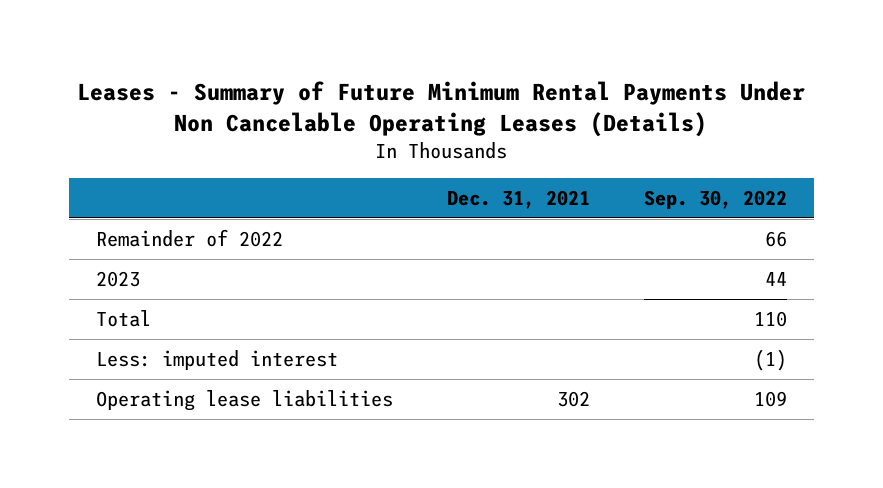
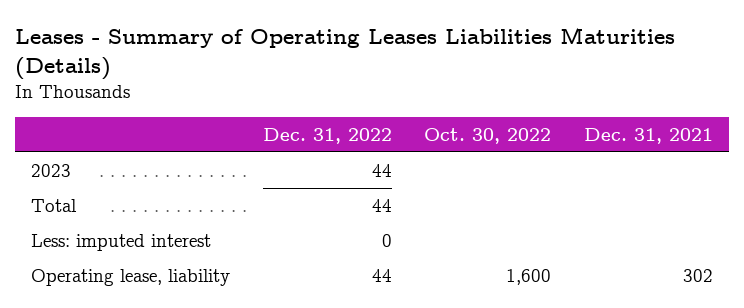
[77,80,806,137] Leases - Summary of Future Minimum Rental Payments Under Non Cancelable Operating Leases (Details) -> [15,27,676,81] Leases - Summary of Operating Leases Liabilities Maturities (Details)
[644,189,788,209] Sep. 30, 2022 -> none
none -> [262,127,392,144] Dec. 31, 2022
none -> [424,127,552,144] Oct. 30, 2022
[95,228,283,247] Remainder of 2022 -> none
[95,389,393,411] Operating lease liabilities -> [31,268,231,286] Operating lease, liability

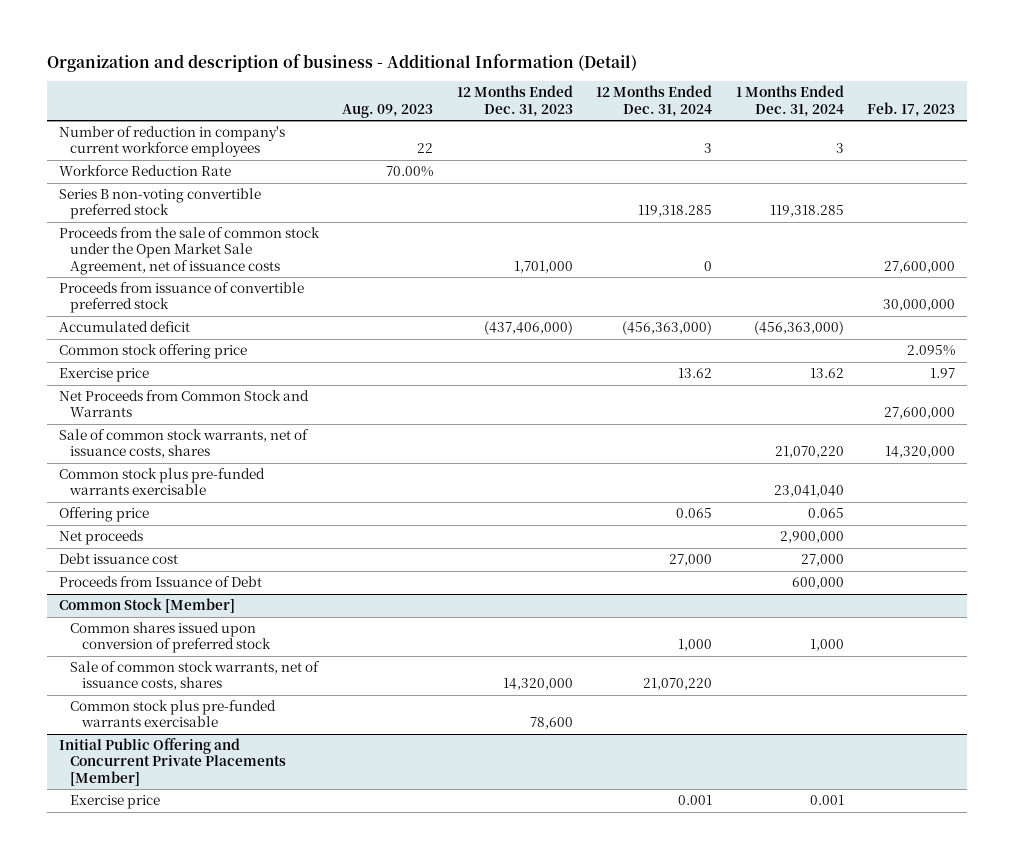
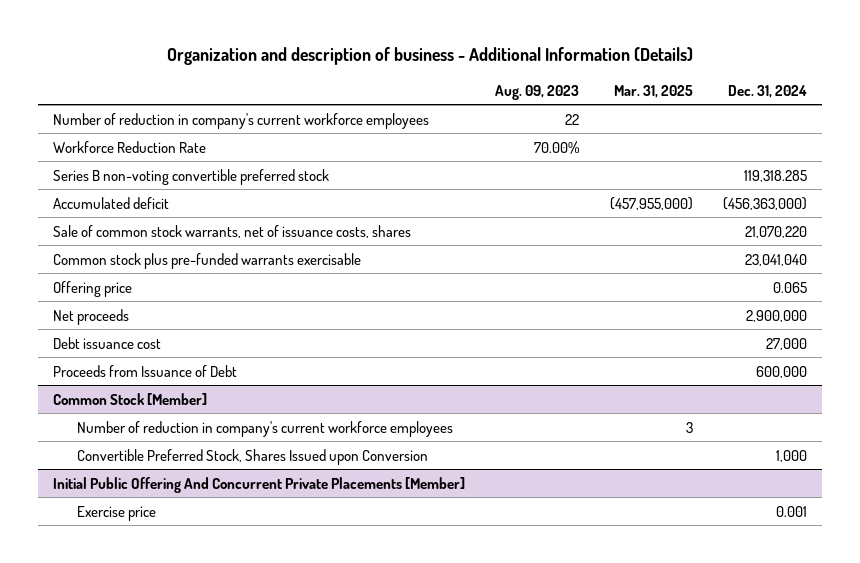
[46,53,637,72] Organization and description of business - Additional Information (Detail) -> [167,47,694,66] Organization and description of business - Additional Information (Details)
[456,85,573,117] 12 Months Ended Dec. 31, 2023 -> none
[596,85,713,117] 12 Months Ended Dec. 31, 2024 -> none
[735,85,844,117] 1 Months Ended Dec. 31, 2024 -> none
[867,101,956,117] Feb. 17, 2023 -> none
none -> [613,84,693,98] Mar. 31, 2025
none -> [728,84,808,98] Dec. 31, 2024
[58,227,320,275] Proceeds from the sale of common stock under the Open Market Sale Agreement, net of issuance costs -> none
[58,282,304,314] Proceeds from issuance of convertible preferred stock -> none
[58,344,247,360] Common stock offering price -> none
[58,368,149,383] Exercise price -> none
[58,390,309,418] Net Proceeds from Common Stock and Warrants -> none
[70,661,321,691] Sale of common stock warrants, net of issuance costs, shares -> none
[70,700,277,728] Common stock plus pre-funded warrants exercisable -> none
none -> [76,420,453,437] Number of reduction in company's current workforce employees
[70,622,272,654] Common shares issued upon conversion of preferred stock -> [76,448,428,465] Convertible Preferred Stock, Shares Issued upon Conversion
[58,738,287,786] Initial Public Offering and Concurrent Private Placements [Member] -> [53,476,466,493] Initial Public Offering And Concurrent Private Placements [Member]

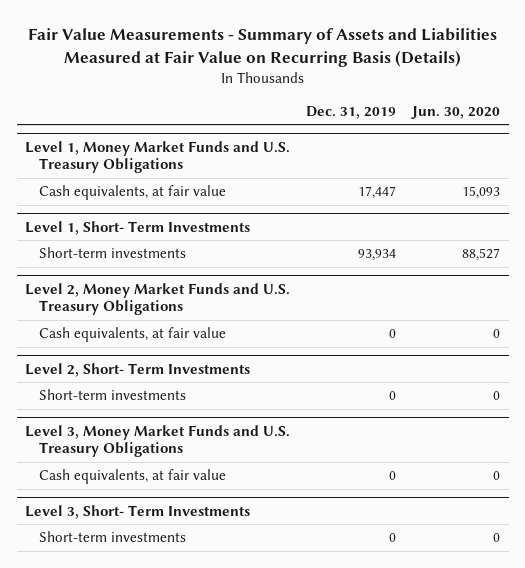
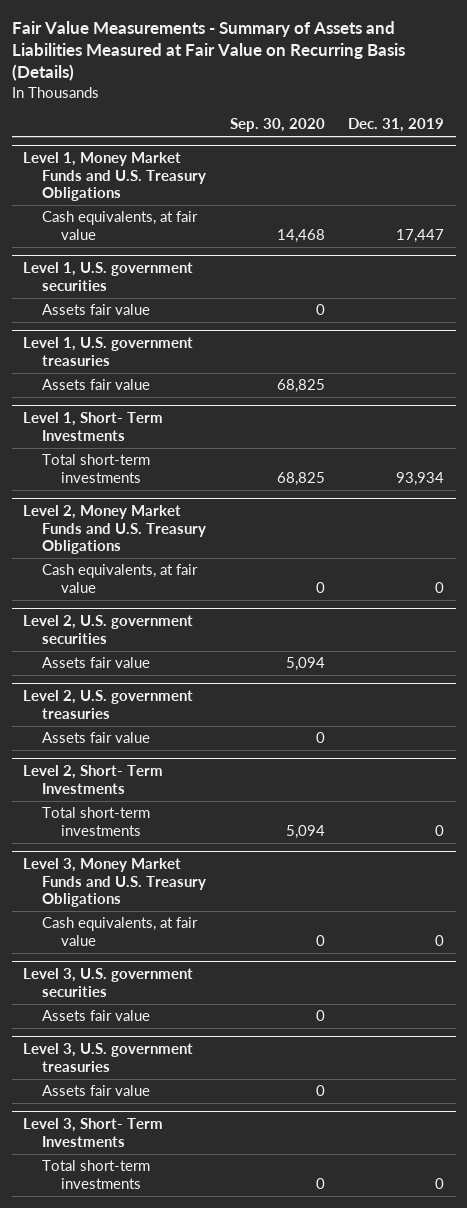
[411,105,501,119] Jun. 30, 2020 -> none
none -> [229,118,325,133] Sep. 30, 2020
none -> [23,262,194,291] Level 1, U.S. government securities
none -> [42,304,151,316] Assets fair value
none -> [23,337,194,366] Level 1, U.S. government treasuries
none -> [42,379,151,391] Assets fair value
[38,247,186,259] Short-term investments -> [42,454,151,483] Total short-term investments
none -> [23,615,194,644] Level 2, U.S. government securities
none -> [42,657,151,669] Assets fair value
none -> [23,690,194,719] Level 2, U.S. government treasuries
none -> [42,732,151,744] Assets fair value
[38,389,186,401] Short-term investments -> [42,807,151,836] Total short-term investments
none -> [23,968,194,997] Level 3, U.S. government securities
none -> [42,1010,151,1022] Assets fair value
none -> [23,1043,194,1072] Level 3, U.S. government treasuries
none -> [42,1085,151,1097] Assets fair value
[38,531,186,543] Short-term investments -> [42,1160,151,1189] Total short-term investments

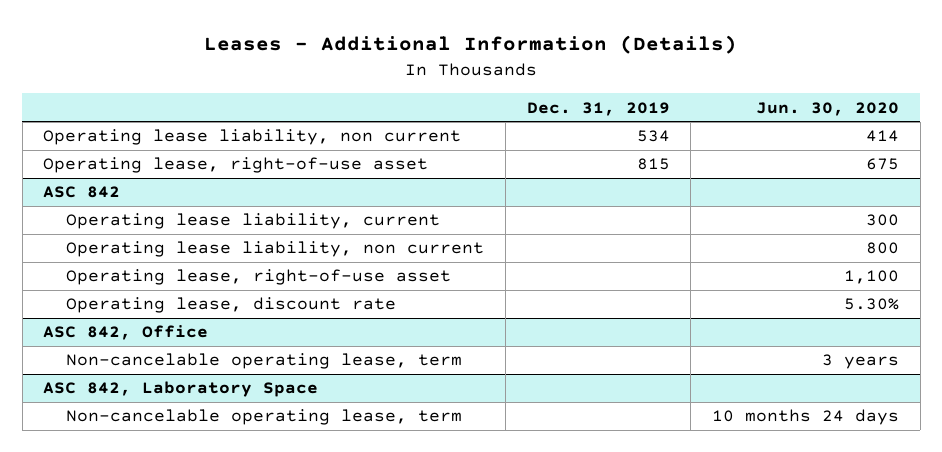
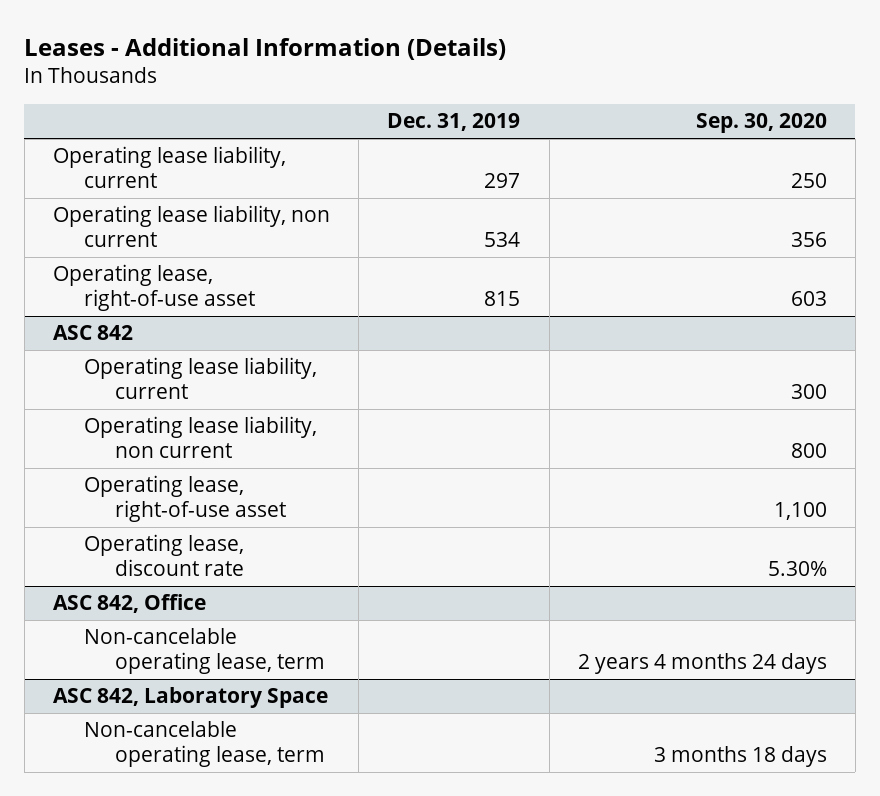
[755,101,899,116] Jun. 30, 2020 -> none
none -> [695,113,827,134] Sep. 30, 2020
none -> [53,146,287,189] Operating lease liability, current

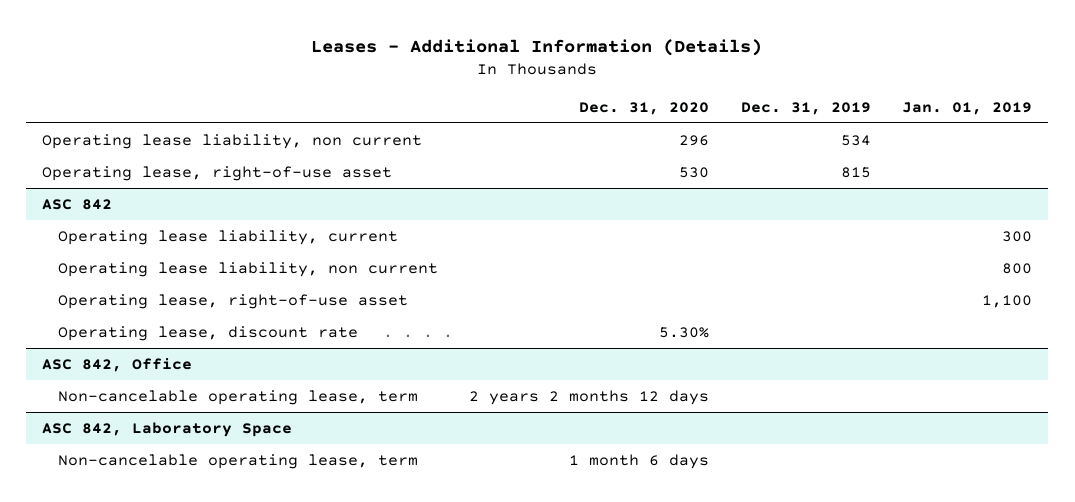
[695,113,827,134] Sep. 30, 2020 -> none
none -> [579,101,710,115] Dec. 31, 2020
none -> [902,101,1033,115] Jan. 01, 2019
[53,146,287,189] Operating lease liability, current -> none

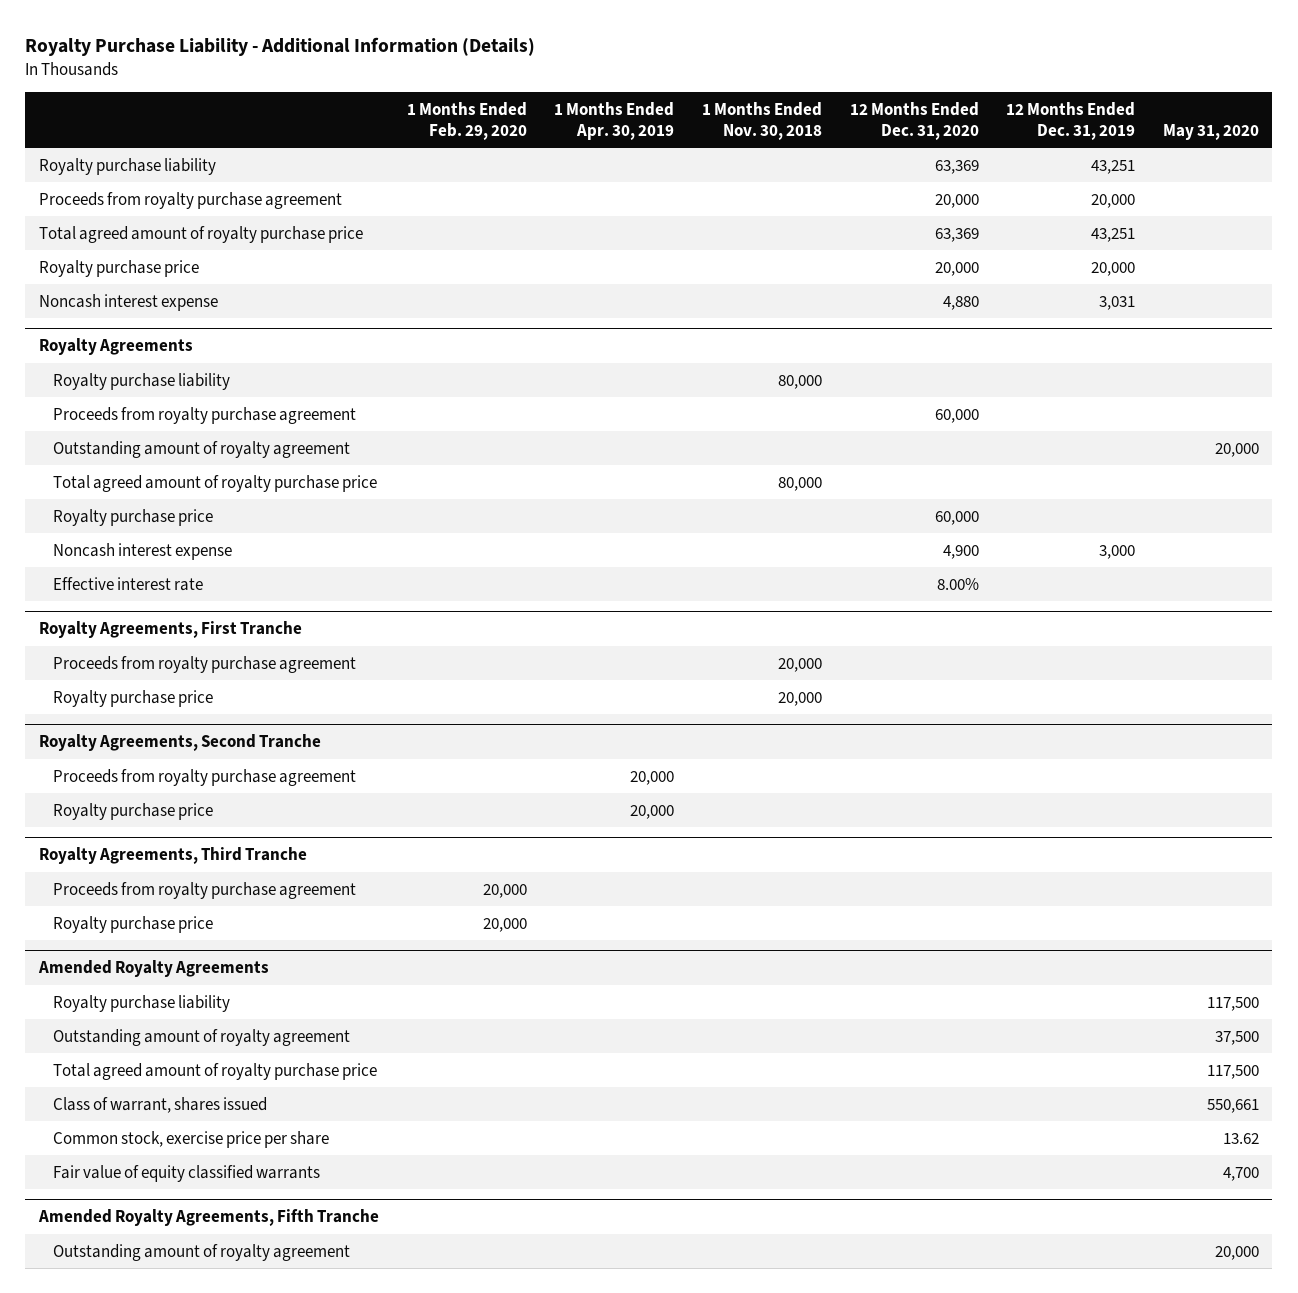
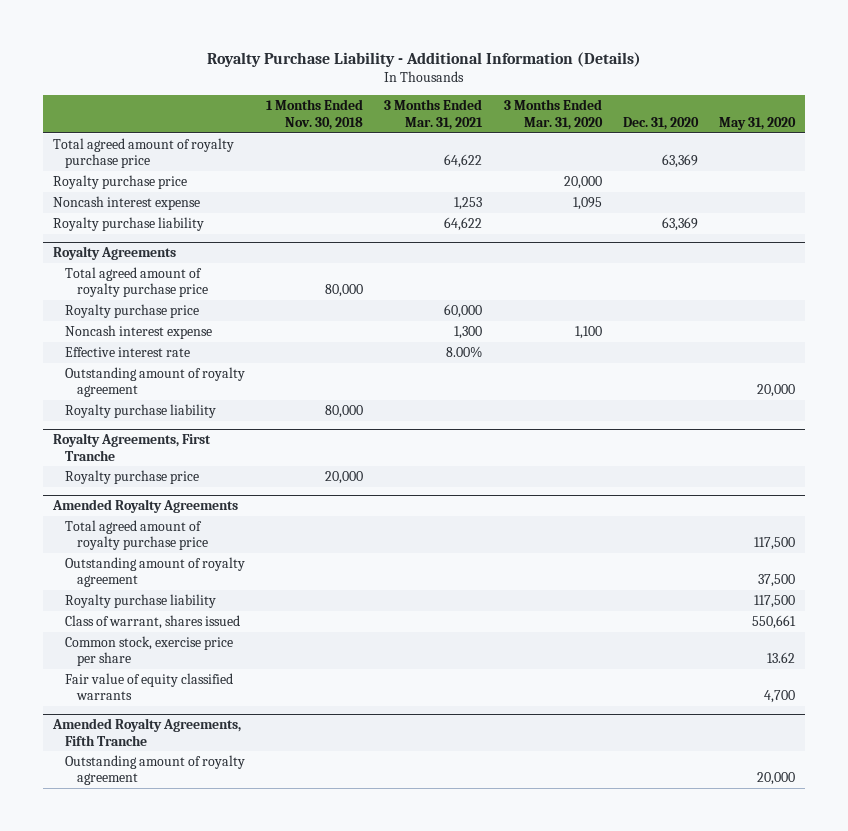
[406,101,527,140] 1 Months Ended Feb. 29, 2020 -> none
[554,101,675,140] 1 Months Ended Apr. 30, 2019 -> none
[849,101,979,140] 12 Months Ended Dec. 31, 2020 -> none
[1006,101,1136,140] 12 Months Ended Dec. 31, 2019 -> none
none -> [384,99,484,130] 3 Months Ended Mar. 31, 2021
none -> [503,99,603,130] 3 Months Ended Mar. 31, 2020
none -> [622,116,699,130] Dec. 31, 2020
[39,191,343,209] Proceeds from royalty purchase agreement -> none
[39,157,217,175] Royalty purchase liability -> [53,216,205,231] Royalty purchase liability
[52,406,356,424] Proceeds from royalty purchase agreement -> none
[52,440,350,458] Outstanding amount of royalty agreement -> [65,366,246,398] Outstanding amount of royalty agreement
[52,372,230,390] Royalty purchase liability -> [65,403,217,418] Royalty purchase liability
[52,655,356,673] Proceeds from royalty purchase agreement -> none
[39,734,322,752] Royalty Agreements, Second Tranche -> none
[52,768,356,786] Proceeds from royalty purchase agreement -> none
[52,802,213,820] Royalty purchase price -> none
[39,847,308,865] Royalty Agreements, Third Tranche -> none
[52,881,356,899] Proceeds from royalty purchase agreement -> none
[52,915,213,933] Royalty purchase price -> none
[52,1028,350,1046] Outstanding amount of royalty agreement -> [65,556,246,588] Outstanding amount of royalty agreement
[52,994,230,1012] Royalty purchase liability -> [65,593,217,608] Royalty purchase liability

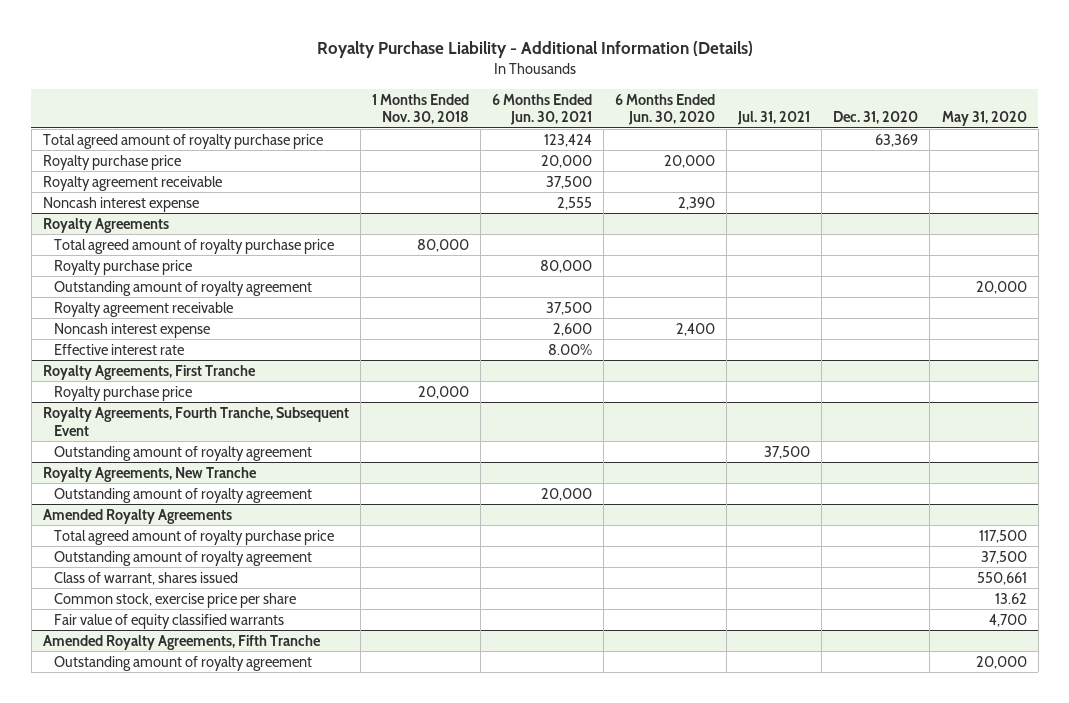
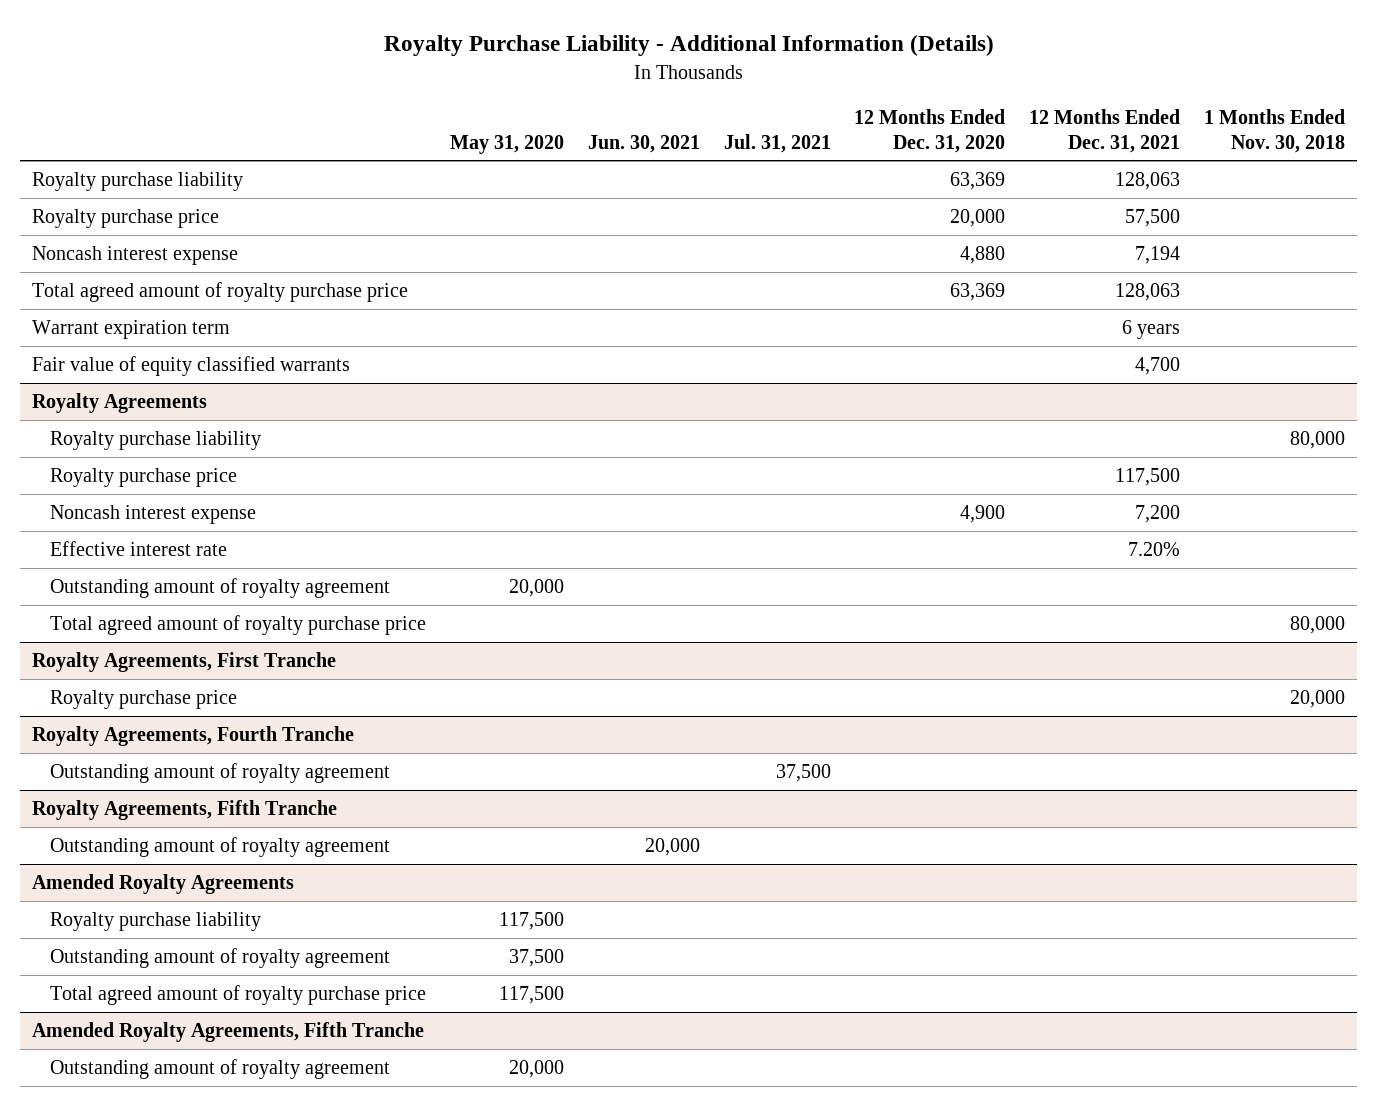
[492,93,593,126] 6 Months Ended Jun. 30, 2021 -> none
[615,93,716,126] 6 Months Ended Jun. 30, 2020 -> none
[833,111,919,125] Dec. 31, 2020 -> none
none -> [587,134,700,153] Jun. 30, 2021
none -> [854,108,1006,153] 12 Months Ended Dec. 31, 2020
none -> [1029,108,1181,153] 12 Months Ended Dec. 31, 2021
none -> [32,171,244,191] Royalty purchase liability
[42,175,222,191] Royalty agreement receivable -> none
[42,133,323,149] Total agreed amount of royalty purchase price -> [32,281,409,302] Total agreed amount of royalty purchase price
none -> [32,319,231,339] Warrant expiration term
none -> [32,355,351,376] Fair value of equity classified warrants
none -> [49,430,261,450] Royalty purchase liability
[53,301,233,317] Royalty agreement receivable -> none
[53,280,312,296] Outstanding amount of royalty agreement -> [49,577,390,598] Outstanding amount of royalty agreement
[53,238,334,254] Total agreed amount of royalty purchase price -> [49,614,426,635] Total agreed amount of royalty purchase price
[42,406,349,436] Royalty Agreements, Fourth Tranche, Subsequent Event -> [32,725,355,746] Royalty Agreements, Fourth Tranche
[42,466,257,482] Royalty Agreements, New Tranche -> [32,799,338,820] Royalty Agreements, Fifth Tranche
none -> [49,911,261,931] Royalty purchase liability
[53,571,238,585] Class of warrant, shares issued -> none
[53,592,296,608] Common stock, exercise price per share -> none
[53,613,284,629] Fair value of equity classified warrants -> none
[53,529,334,545] Total agreed amount of royalty purchase price -> [49,984,426,1005] Total agreed amount of royalty purchase price

